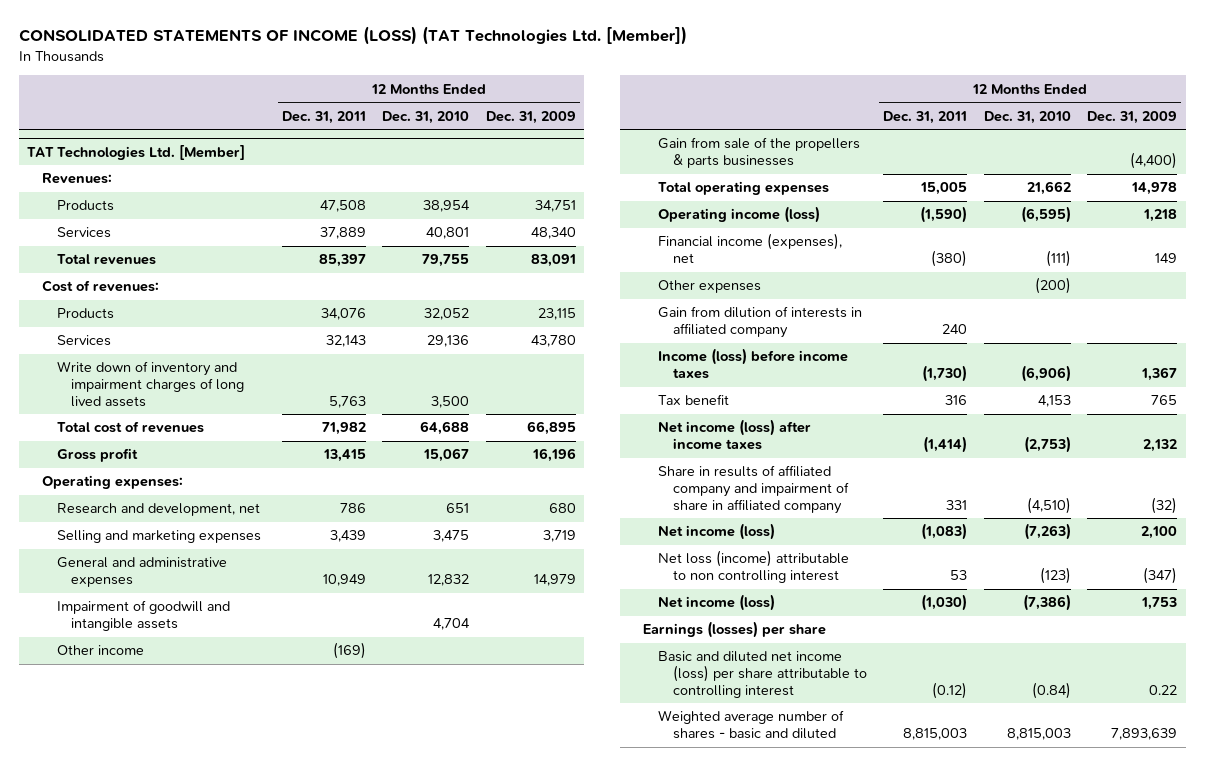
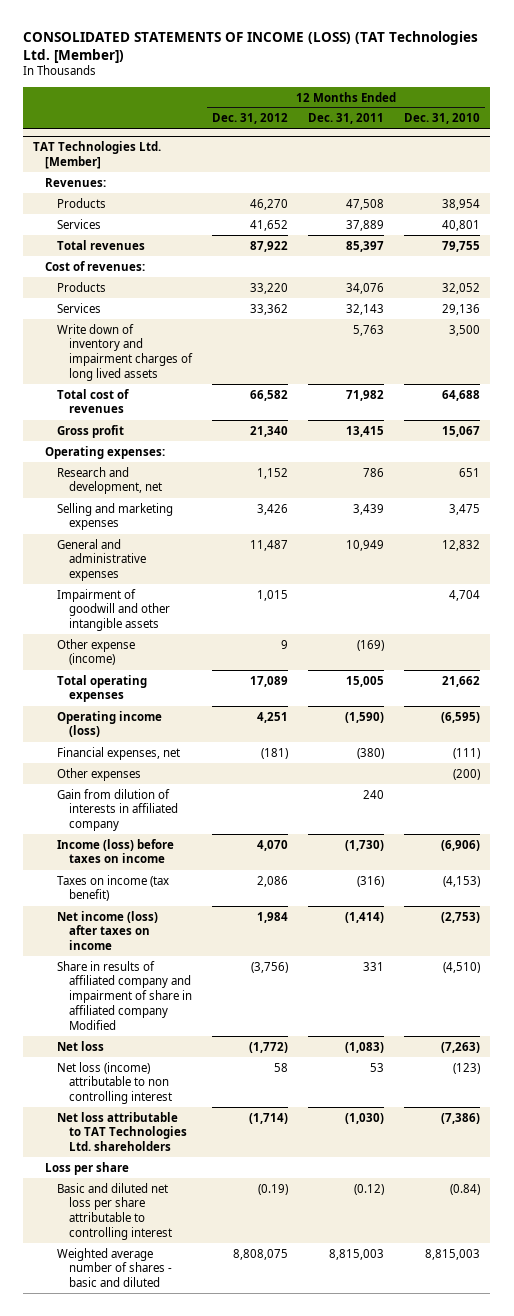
[485,110,576,124] Dec. 31, 2009 -> none
none -> [212,113,289,125] Dec. 31, 2012
[657,137,860,169] Gain from sale of the propellers & parts businesses -> none
[56,600,230,632] Impairment of goodwill and intangible assets -> [57,588,171,632] Impairment of goodwill and other intangible assets
[56,645,144,656] Other income -> [57,638,136,666] Other expense (income)
[657,233,842,264] Financial income (expenses), net -> [57,746,181,760] Financial expenses, net
[657,348,848,380] Income (loss) before income taxes -> [57,838,175,864] Income (loss) before taxes on income
[657,394,729,406] Tax benefit -> [57,874,170,902] Taxes on income (tax benefit)
[945,395,968,406] 316 -> [357,875,385,887] (316)
[1037,395,1071,408] 4,153 -> [443,875,481,887] (4,153)
[657,419,811,451] Net income (loss) after income taxes -> [57,910,159,951] Net income (loss) after taxes on income
[657,465,849,514] Share in results of affiliated company and impairment of share in affiliated company -> [57,960,193,1031] Share in results of affiliated company and impairment of share in affiliated company Modified
[657,523,775,541] Net income (loss) -> [57,1040,105,1051] Net loss
[657,594,775,612] Net income (loss) -> [57,1111,188,1152] Net loss attributable to TAT Technologies Ltd. shareholders
[643,621,827,639] Earnings (losses) per share -> [45,1161,130,1175] Loss per share
[657,651,867,698] Basic and diluted net income (loss) per share attributable to controlling interest -> [57,1182,173,1241] Basic and diluted net loss per share attributable to controlling interest

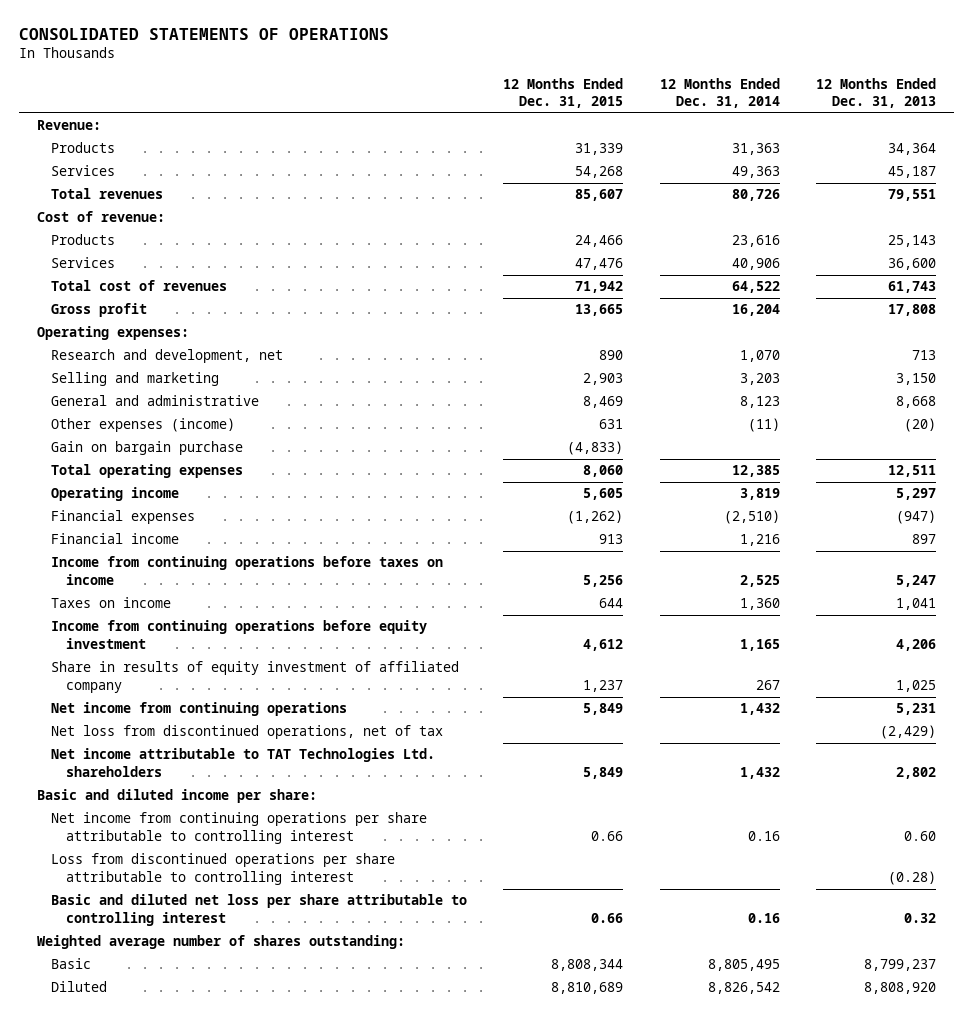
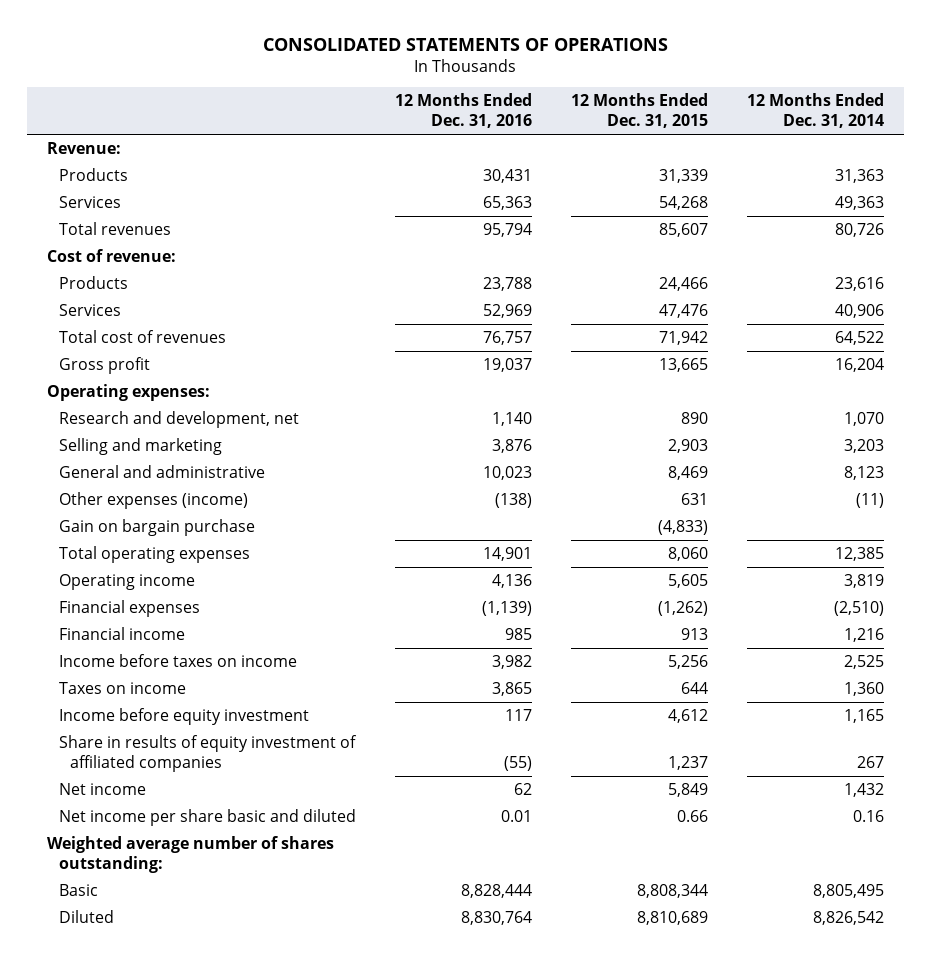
[815,77,936,109] 12 Months Ended Dec. 31, 2013 -> none
none -> [394,93,532,129] 12 Months Ended Dec. 31, 2016
[51,556,444,586] Income from continuing operations before taxes on income -> [58,654,297,668] Income before taxes on income
[51,725,444,740] Net loss from discontinued operations, net of tax -> none
[51,748,436,778] Net income attributable to TAT Technologies Ltd. shareholders -> none
[36,789,317,804] Basic and diluted income per share: -> none
[51,812,428,845] Net income from continuing operations per share attributable to controlling interest -> none
[51,853,396,886] Loss from discontinued operations per share attributable to controlling interest -> none
[51,620,428,650] Income from continuing operations before equity investment -> [58,708,309,726] Income before equity investment
[51,661,460,694] Share in results of equity investment of affiliated company -> [58,735,357,773] Share in results of equity investment of affiliated companies
[51,702,348,717] Net income from continuing operations -> [58,783,146,796] Net income
[51,894,468,927] Basic and diluted net loss per share attributable to controlling interest -> [58,809,356,827] Net income per share basic and diluted

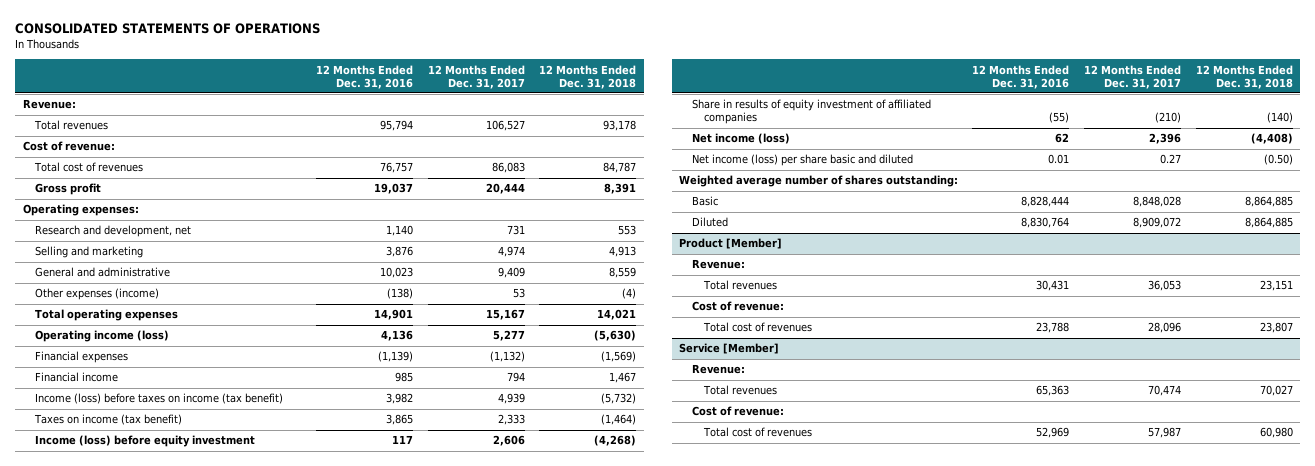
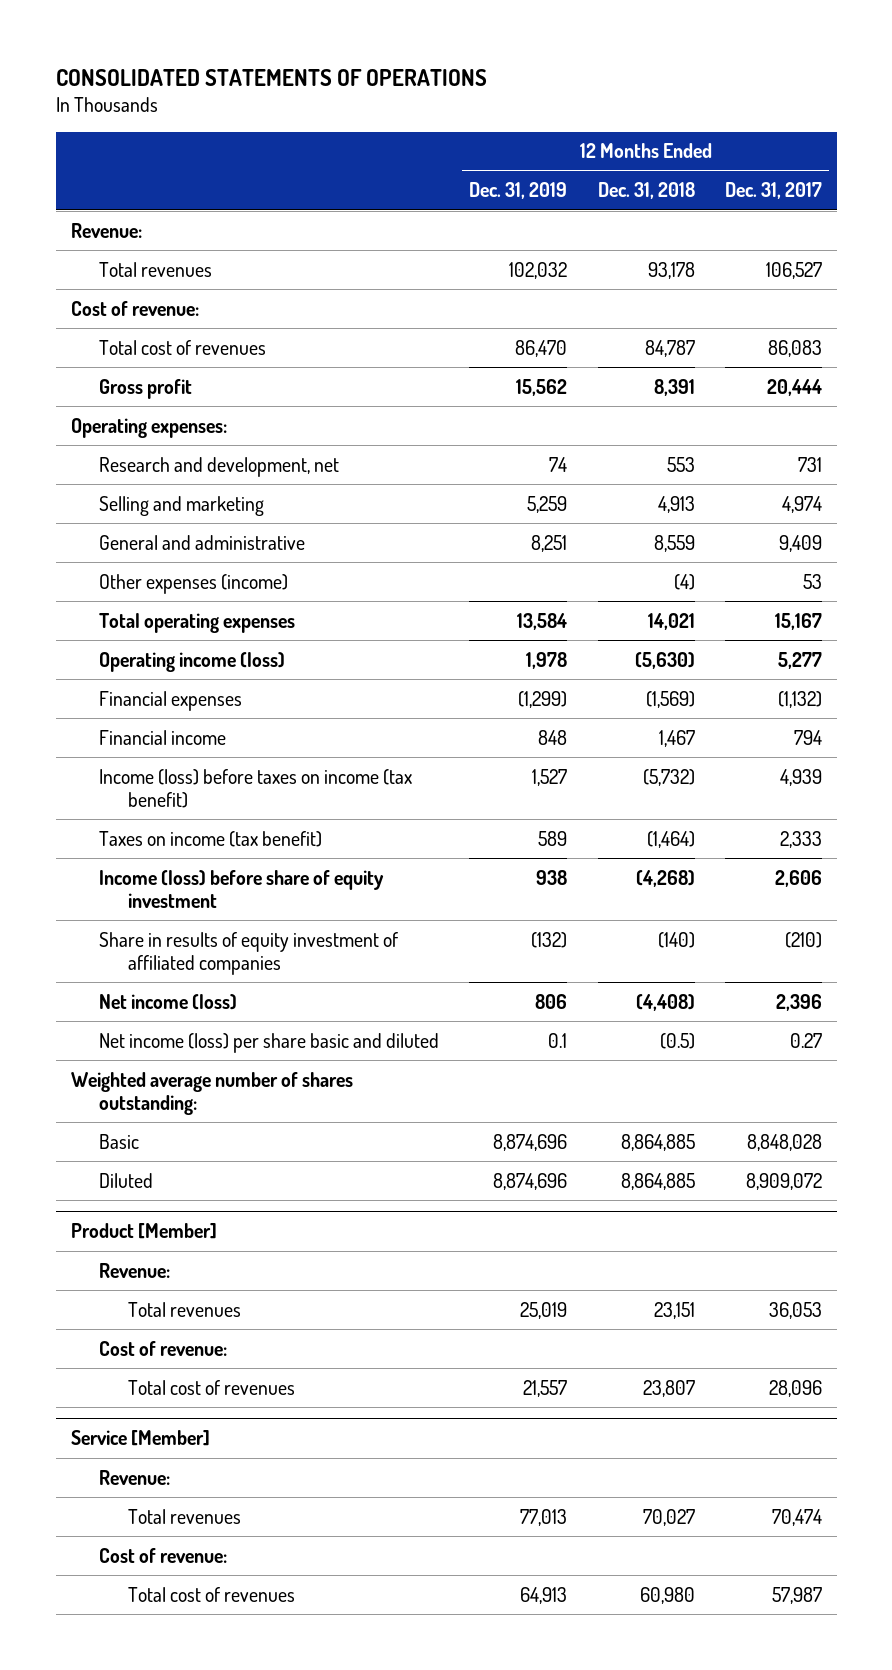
[316,64,414,89] 12 Months Ended Dec. 31, 2016 -> none
none -> [469,182,568,200] Dec. 31, 2019
[35,435,256,448] Income (loss) before equity investment -> [99,869,385,909] Income (loss) before share of equity investment
[1263,154,1293,166] (0.50) -> [659,1032,695,1049] (0.5)

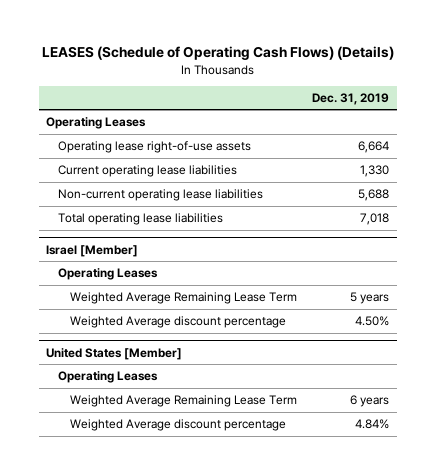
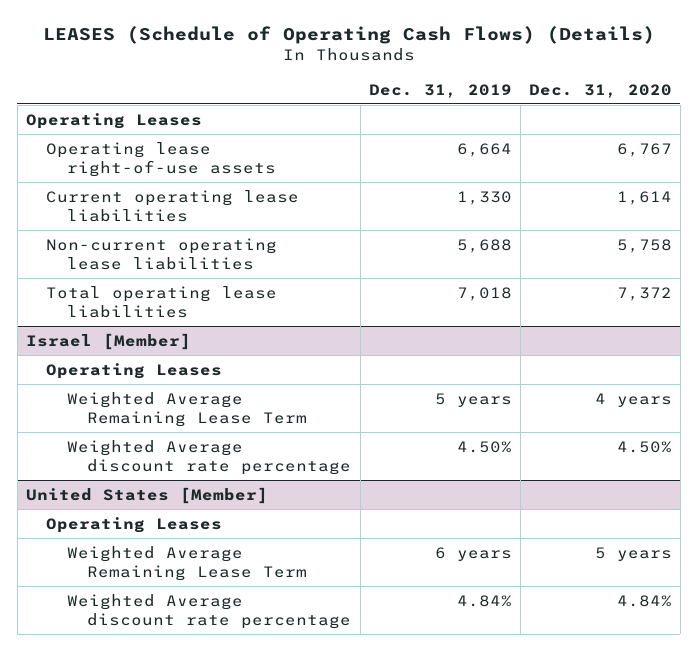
none -> [528,83,672,98] Dec. 31, 2020
[70,316,287,329] Weighted Average discount percentage -> [66,439,352,475] Weighted Average discount rate percentage
[70,419,287,432] Weighted Average discount percentage -> [66,593,352,629] Weighted Average discount rate percentage

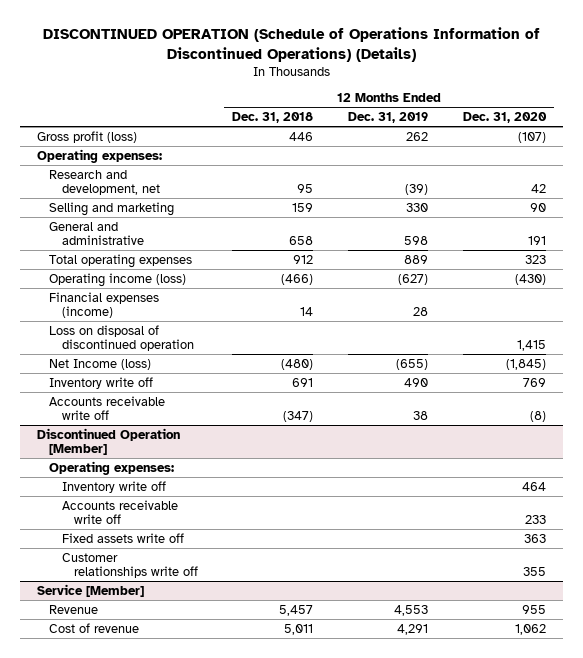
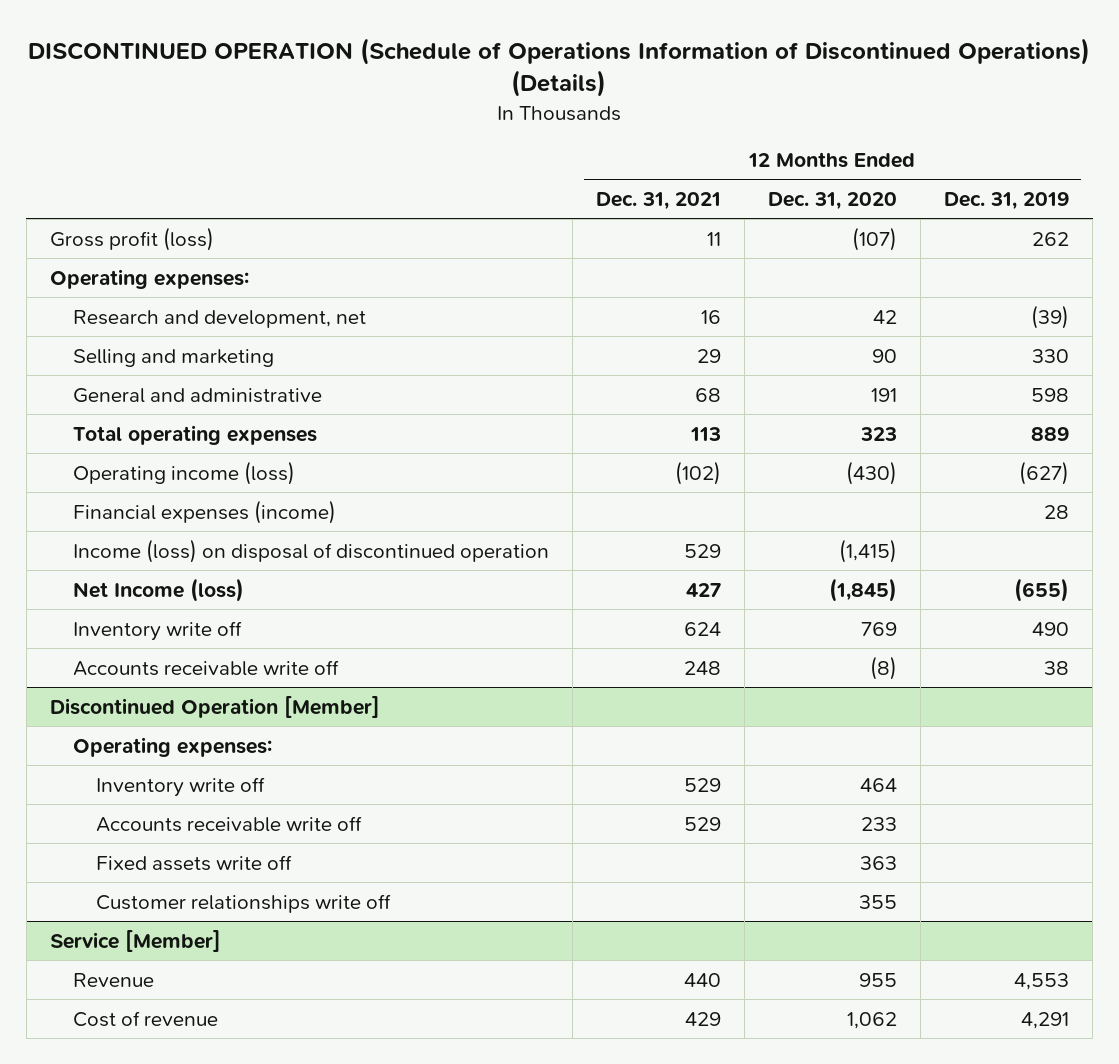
[232,111,314,123] Dec. 31, 2018 -> none
none -> [595,192,721,211] Dec. 31, 2021
[49,324,194,352] Loss on disposal of discontinued operation -> [72,538,549,563] Income (loss) on disposal of discontinued operation
[516,340,546,352] 1,415 -> [838,538,897,563] (1,415)

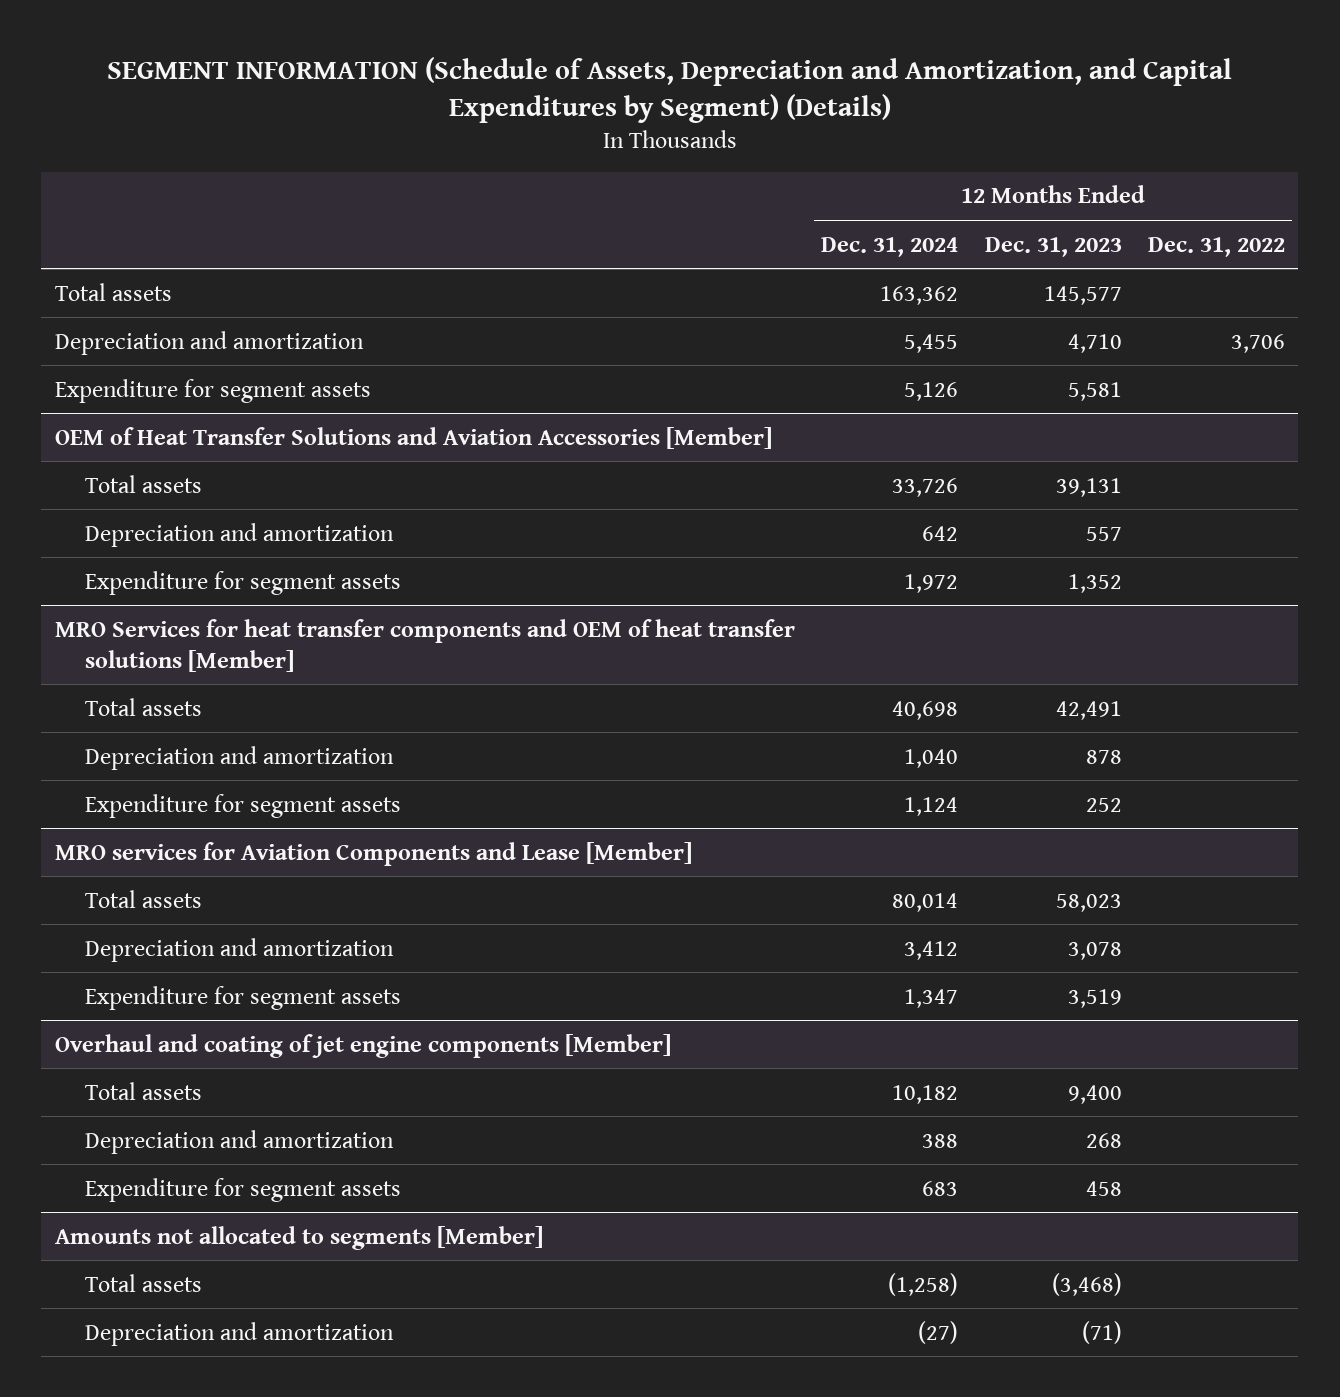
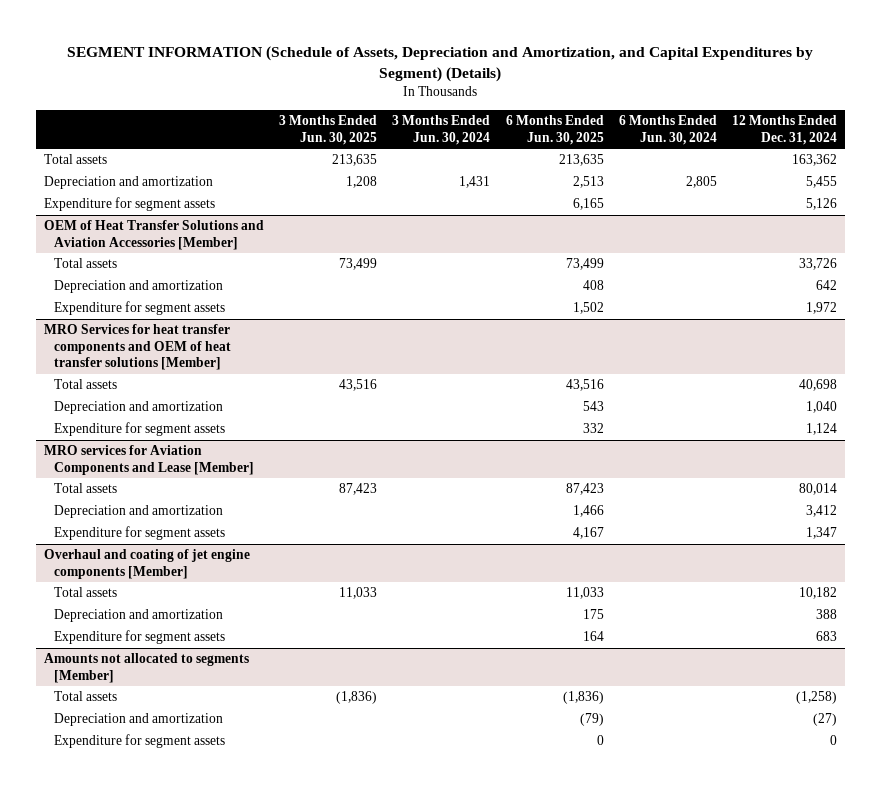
[984,236,1122,257] Dec. 31, 2023 -> none
[1148,236,1286,257] Dec. 31, 2022 -> none
none -> [278,115,377,145] 3 Months Ended Jun. 30, 2025
none -> [392,115,491,145] 3 Months Ended Jun. 30, 2024
none -> [505,115,604,145] 6 Months Ended Jun. 30, 2025
none -> [618,115,717,145] 6 Months Ended Jun. 30, 2024
none -> [54,734,226,749] Expenditure for segment assets

